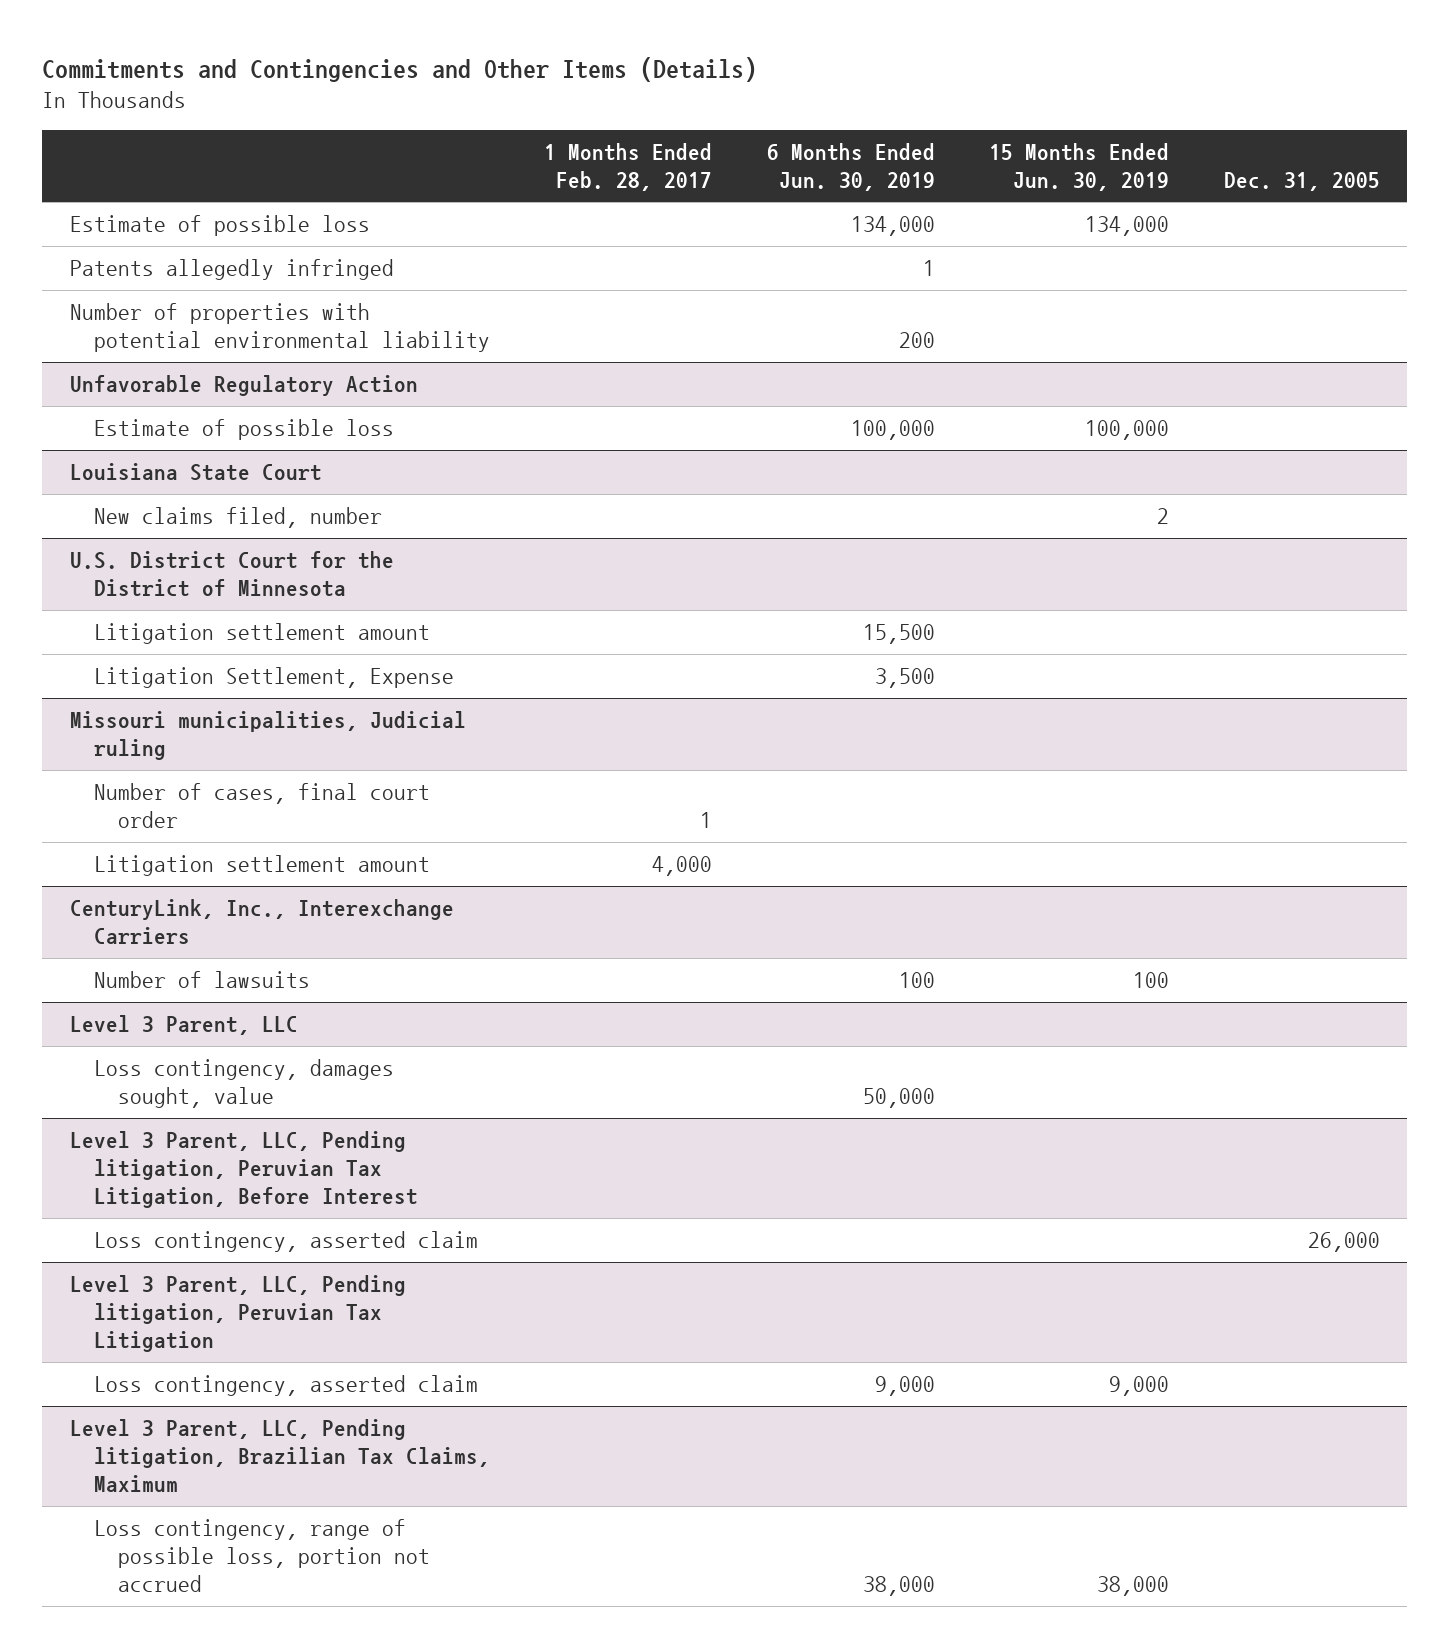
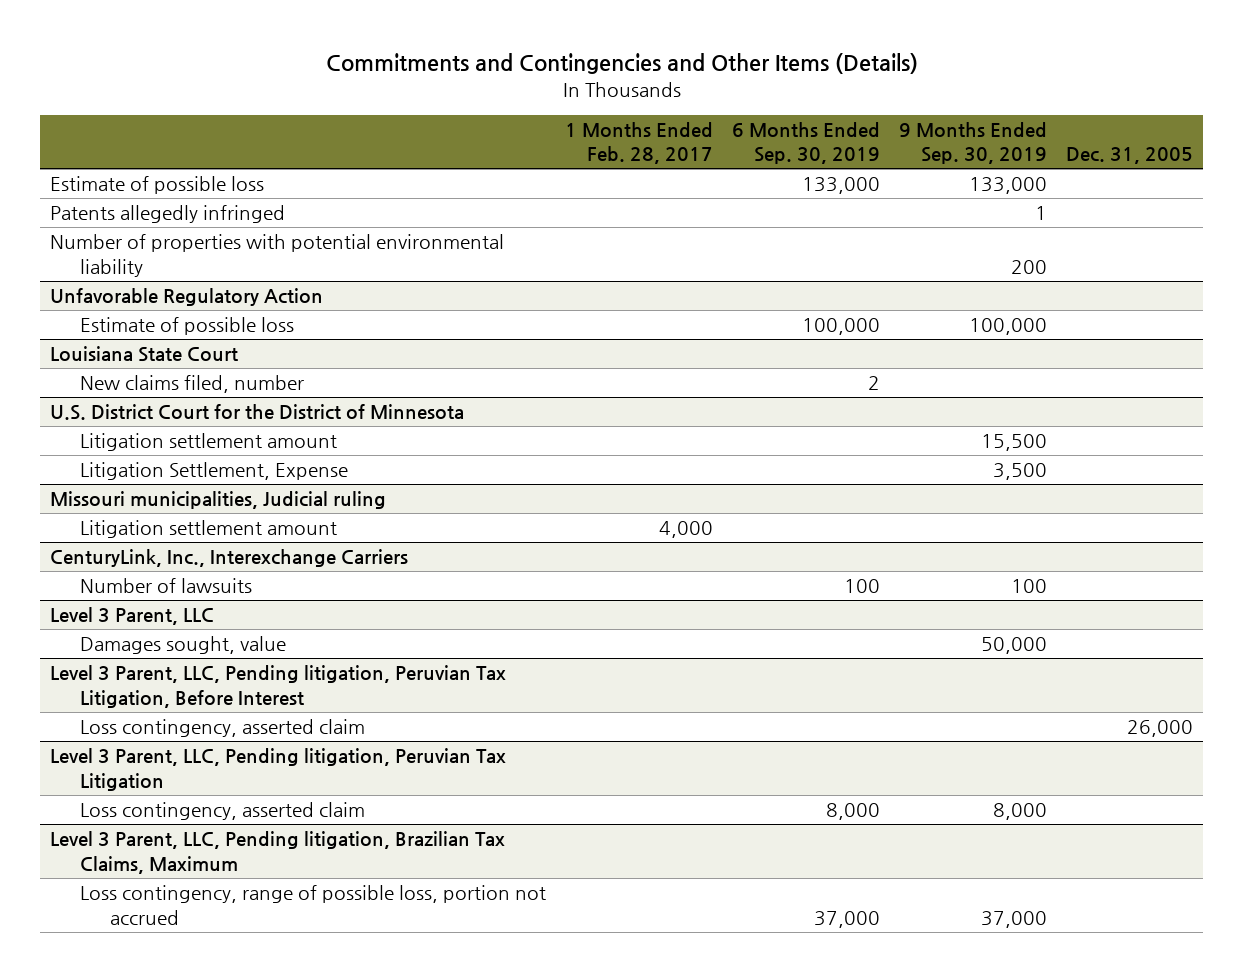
[766,142,935,191] 6 Months Ended Jun. 30, 2019 -> none
[989,142,1170,191] 15 Months Ended Jun. 30, 2019 -> none
none -> [732,121,881,165] 6 Months Ended Sep. 30, 2019
none -> [899,121,1048,165] 9 Months Ended Sep. 30, 2019
[93,782,430,829] Number of cases, final court order -> none
[93,1058,394,1109] Loss contingency, damages sought, value -> [79,636,286,655] Damages sought, value

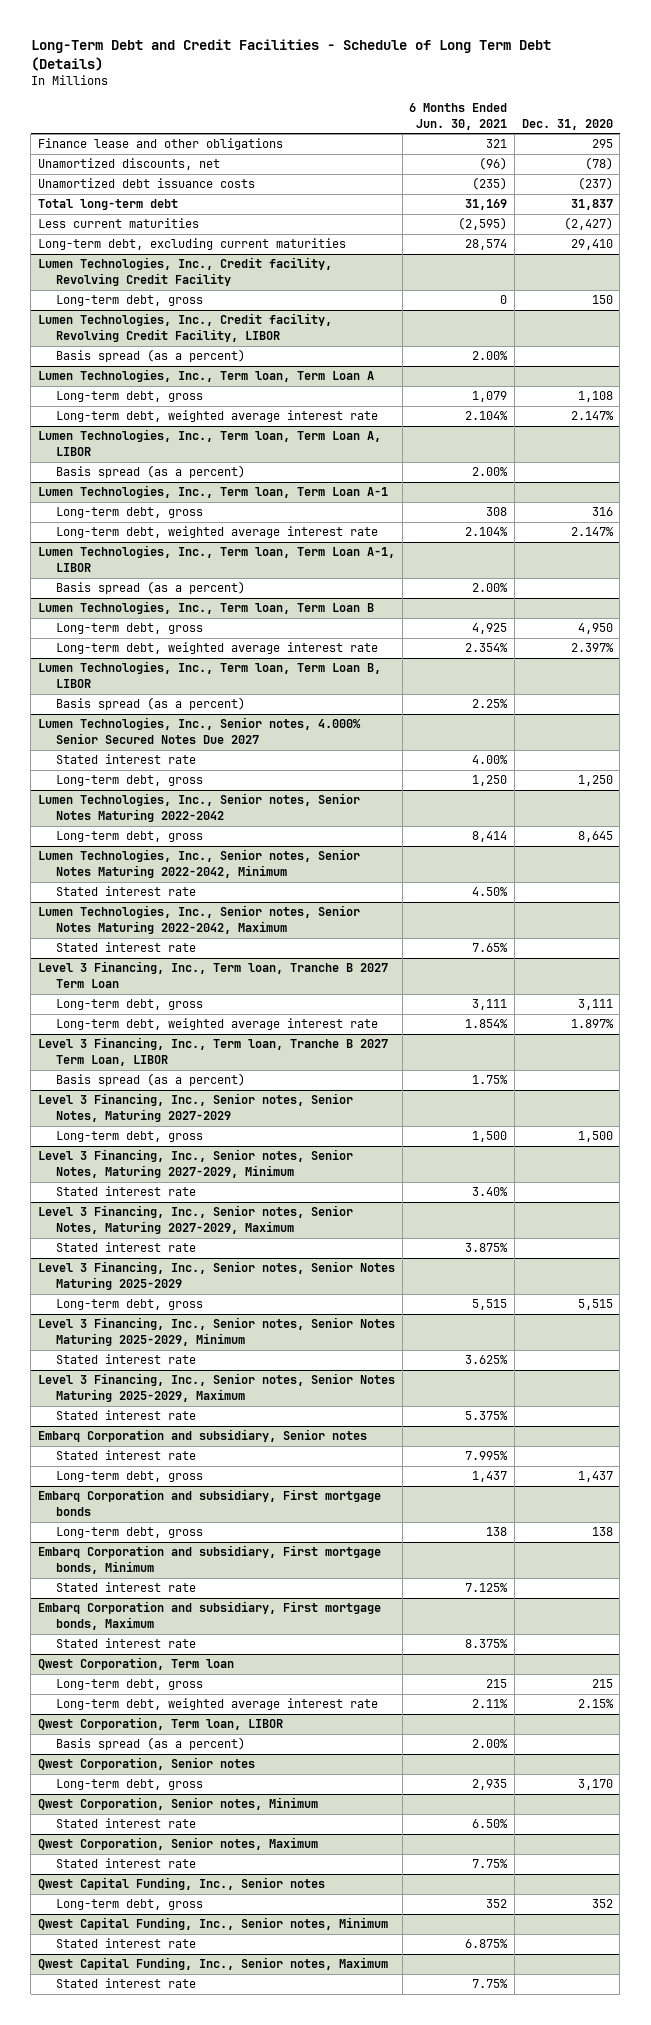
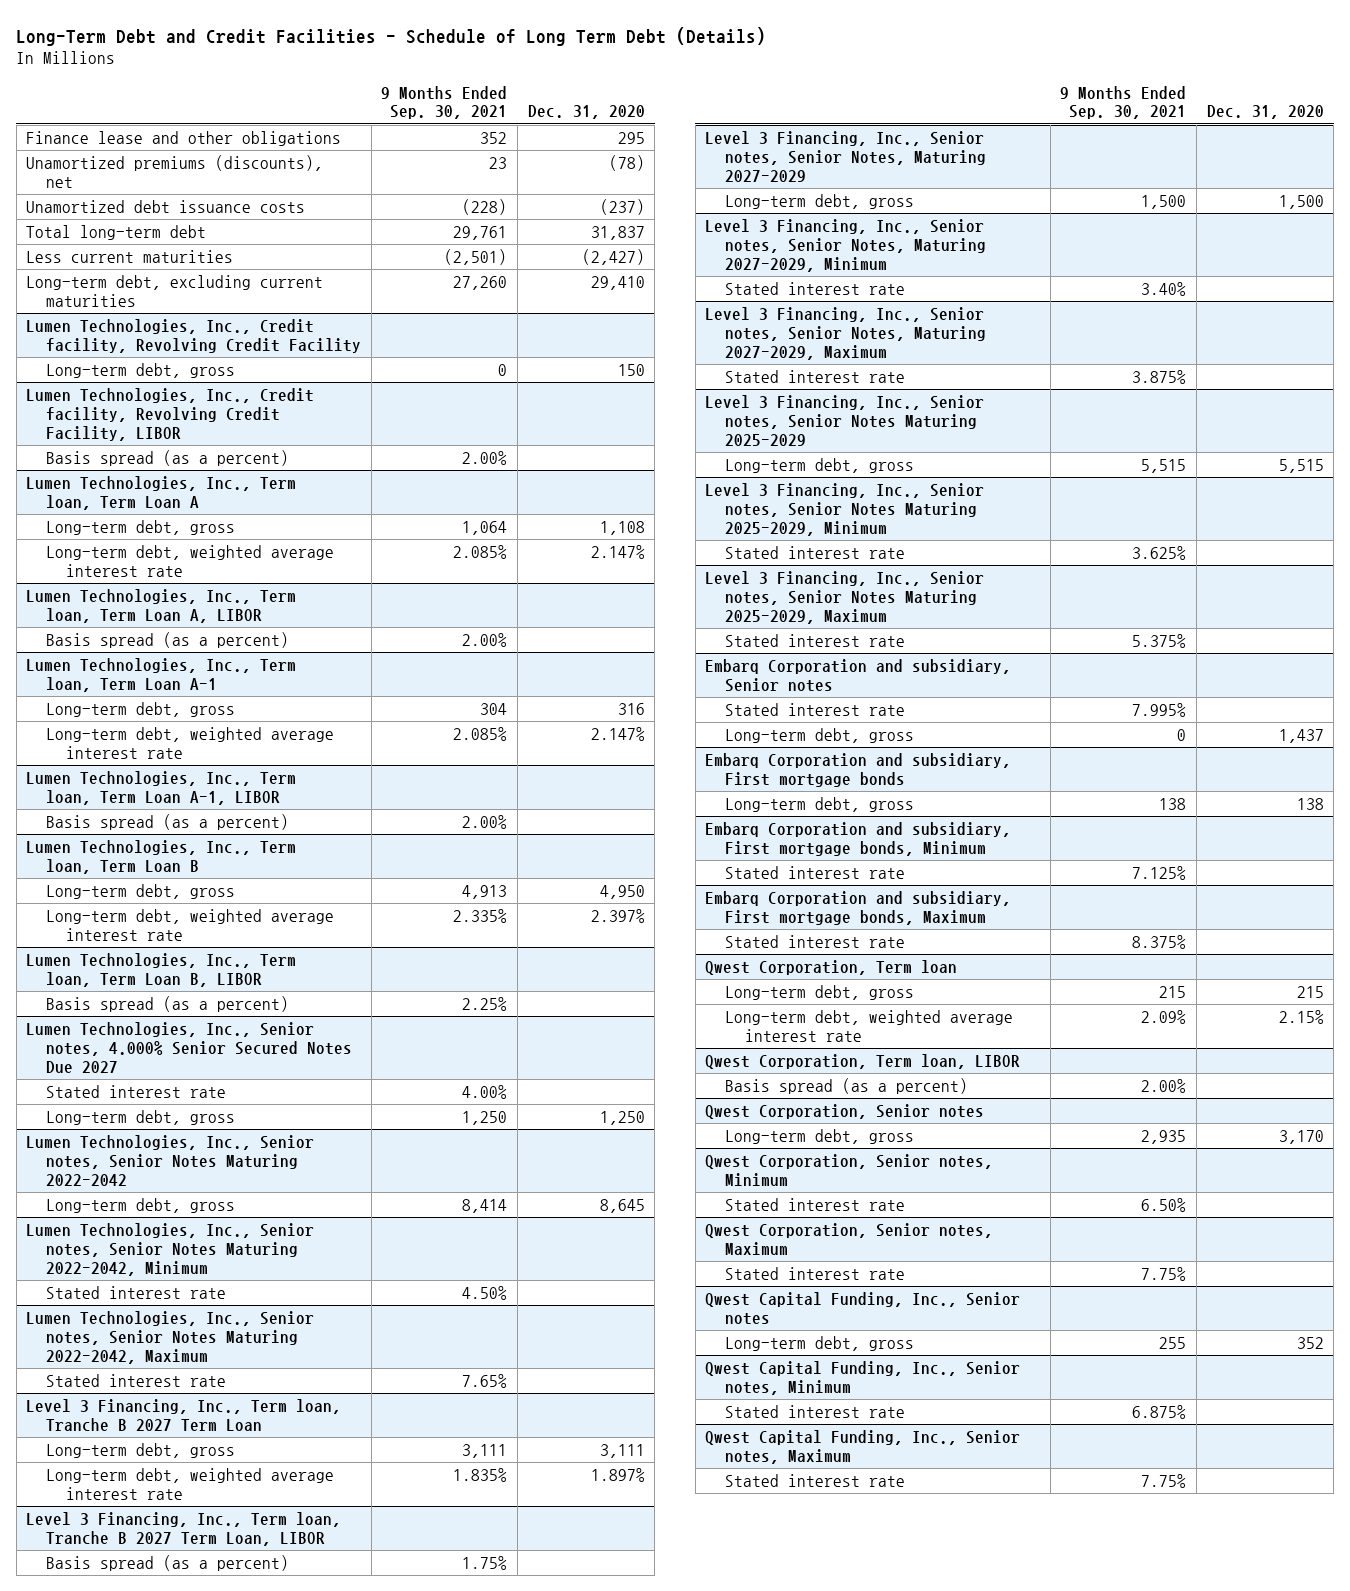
[409,102,508,130] 6 Months Ended Jun. 30, 2021 -> none
none -> [381,85,508,120] 9 Months Ended Sep. 30, 2021
[38,158,221,171] Unamortized discounts, net -> [26,154,324,188] Unamortized premiums (discounts), net

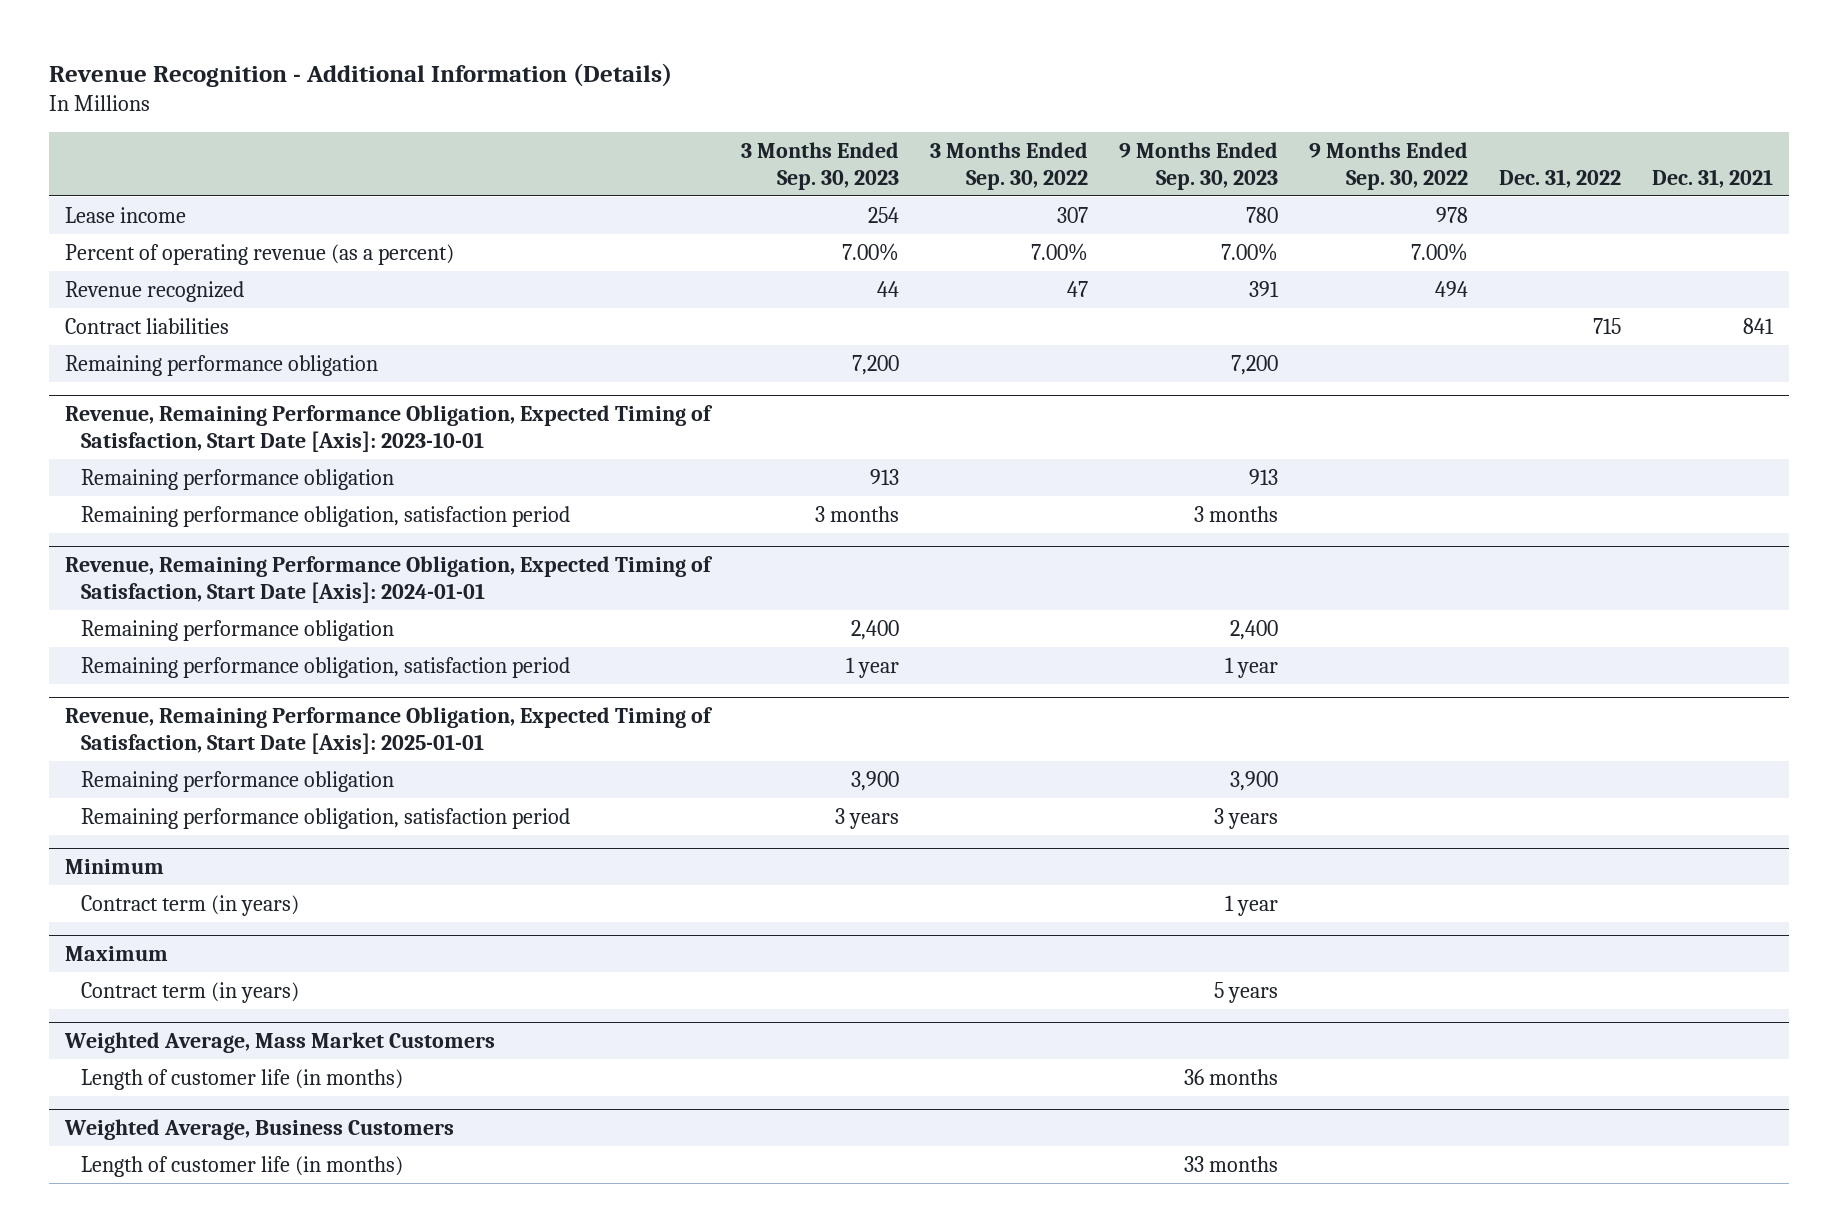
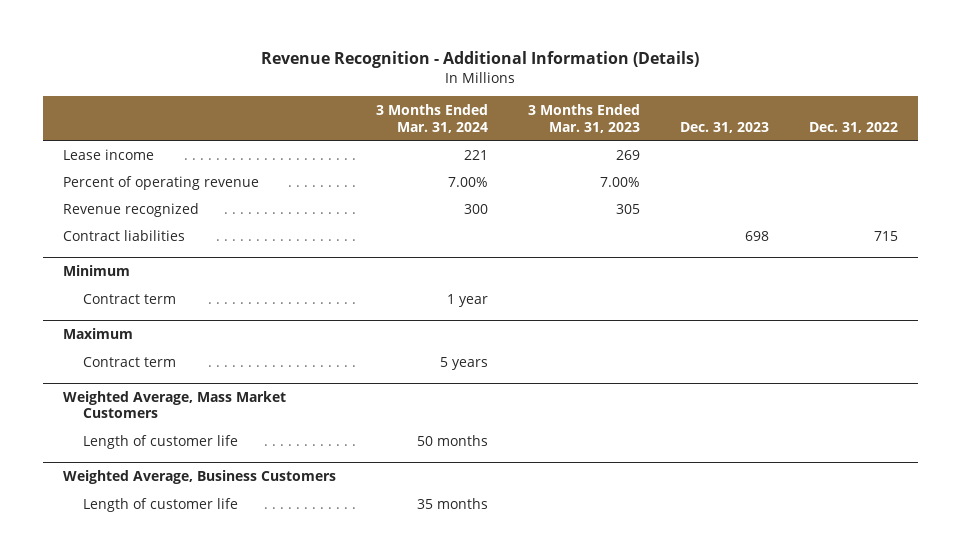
[740,141,899,190] 3 Months Ended Sep. 30, 2023 -> none
[929,141,1088,190] 3 Months Ended Sep. 30, 2022 -> none
[1119,141,1279,190] 9 Months Ended Sep. 30, 2023 -> none
[1309,141,1469,190] 9 Months Ended Sep. 30, 2022 -> none
[1652,168,1774,188] Dec. 31, 2021 -> none
none -> [375,104,488,133] 3 Months Ended Mar. 31, 2024
none -> [527,104,640,133] 3 Months Ended Mar. 31, 2023
none -> [679,121,769,133] Dec. 31, 2023
[64,243,454,265] Percent of operating revenue (as a percent) -> [62,175,259,190] Percent of operating revenue
[64,354,378,376] Remaining performance obligation -> none
[64,404,713,452] Revenue, Remaining Performance Obligation, Expected Timing of Satisfaction, Start Date [Axis]: 2023-10-01 -> none
[81,468,395,490] Remaining performance obligation -> none
[81,505,571,527] Remaining performance obligation, satisfaction period -> none
[64,555,713,603] Revenue, Remaining Performance Obligation, Expected Timing of Satisfaction, Start Date [Axis]: 2024-01-01 -> none
[81,619,395,641] Remaining performance obligation -> none
[81,656,571,678] Remaining performance obligation, satisfaction period -> none
[64,706,713,754] Revenue, Remaining Performance Obligation, Expected Timing of Satisfaction, Start Date [Axis]: 2025-01-01 -> none
[81,770,395,792] Remaining performance obligation -> none
[81,807,571,829] Remaining performance obligation, satisfaction period -> none
[81,894,300,916] Contract term (in years) -> [83,293,177,304] Contract term
[81,981,300,1003] Contract term (in years) -> [83,356,177,367] Contract term
[81,1068,404,1090] Length of customer life (in months) -> [83,434,239,449] Length of customer life
[81,1155,404,1177] Length of customer life (in months) -> [83,497,239,512] Length of customer life

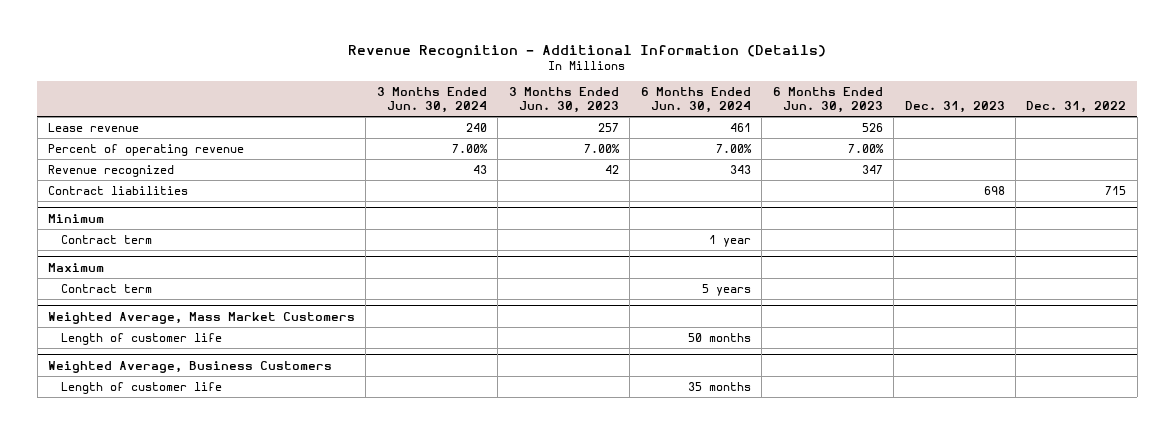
[375,104,488,133] 3 Months Ended Mar. 31, 2024 -> none
[527,104,640,133] 3 Months Ended Mar. 31, 2023 -> none
none -> [376,87,487,113] 3 Months Ended Jun. 30, 2024
none -> [508,87,619,113] 3 Months Ended Jun. 30, 2023
none -> [640,87,751,113] 6 Months Ended Jun. 30, 2024
none -> [772,87,883,113] 6 Months Ended Jun. 30, 2023
[62,148,154,160] Lease income -> [47,122,139,132] Lease revenue

